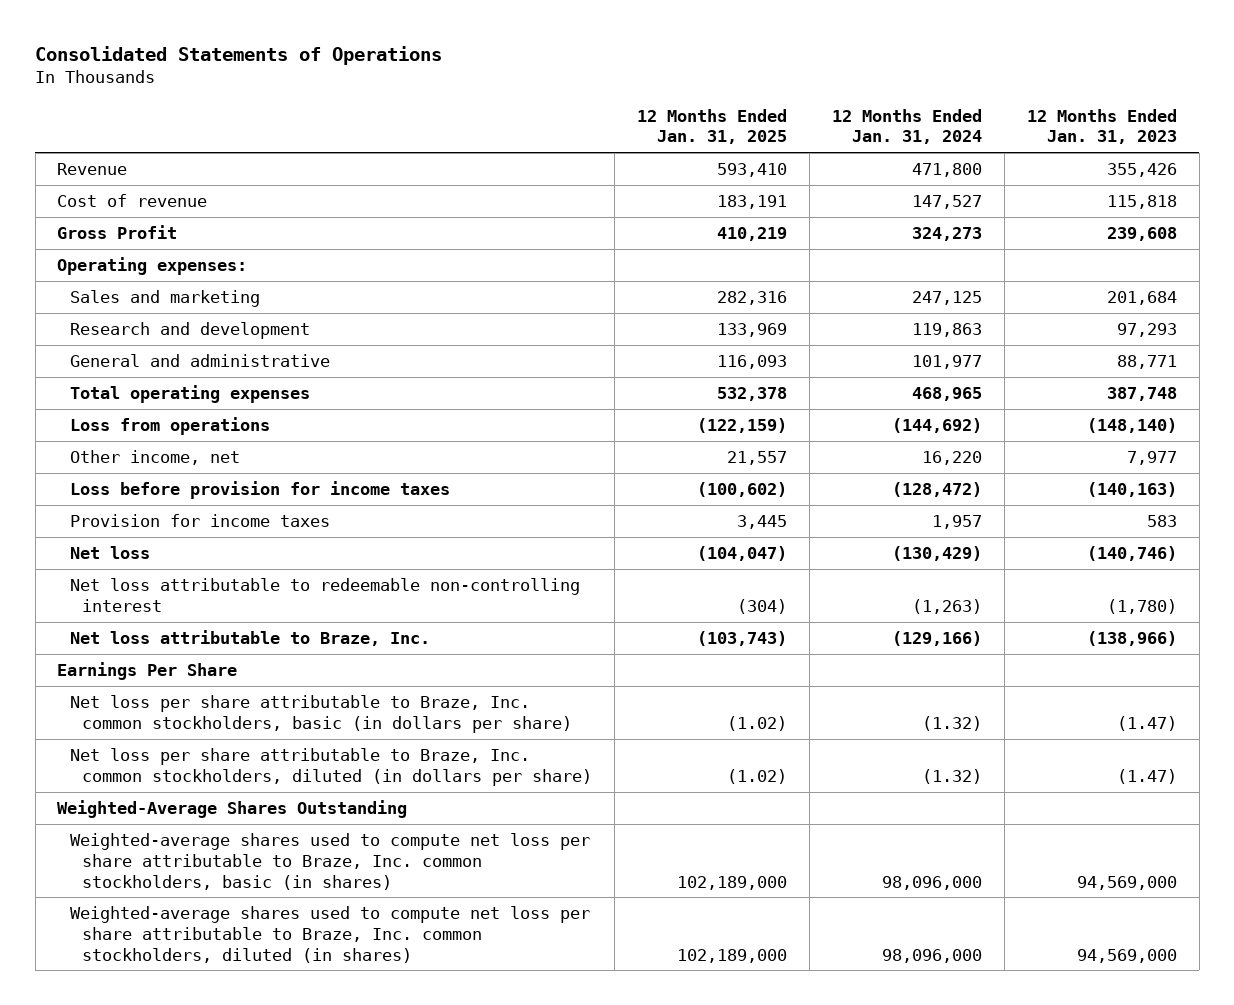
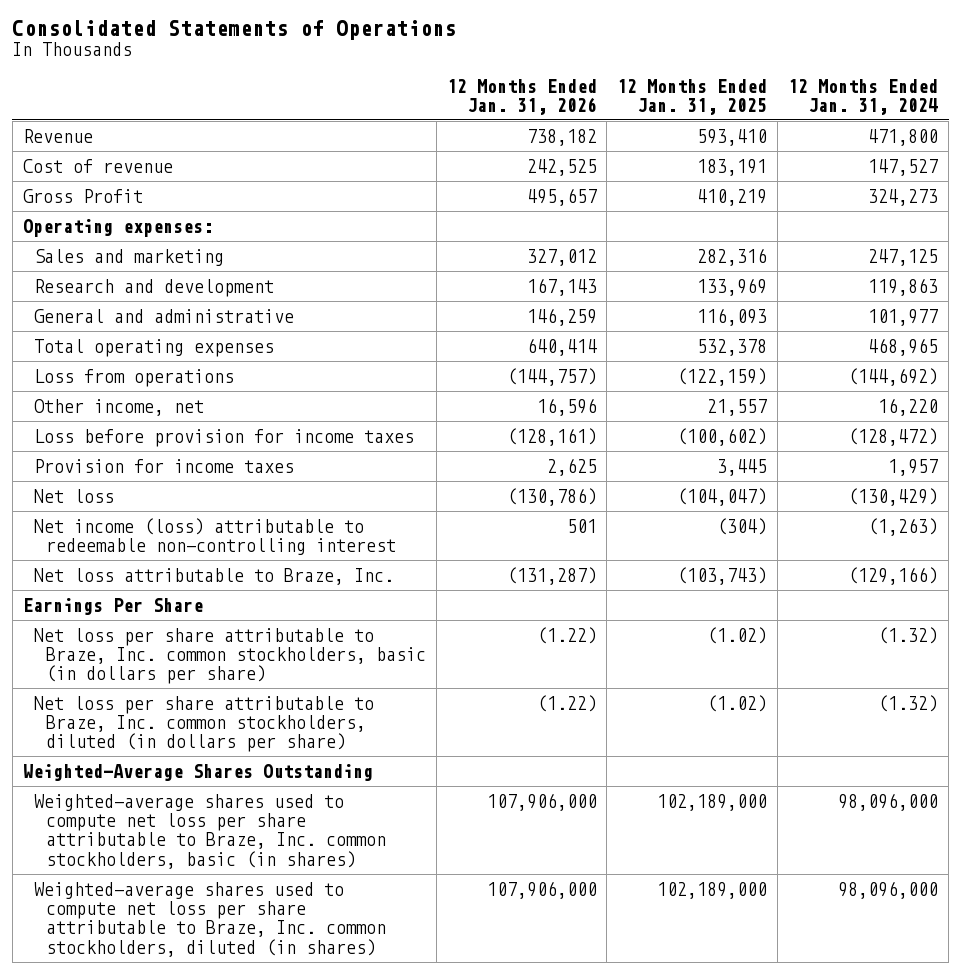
[1026,108,1177,145] 12 Months Ended Jan. 31, 2023 -> none
none -> [446,78,597,116] 12 Months Ended Jan. 31, 2026
[69,577,580,612] Net loss attributable to redeemable non-controlling interest -> [34,517,396,556] Net income (loss) attributable to redeemable non-controlling interest

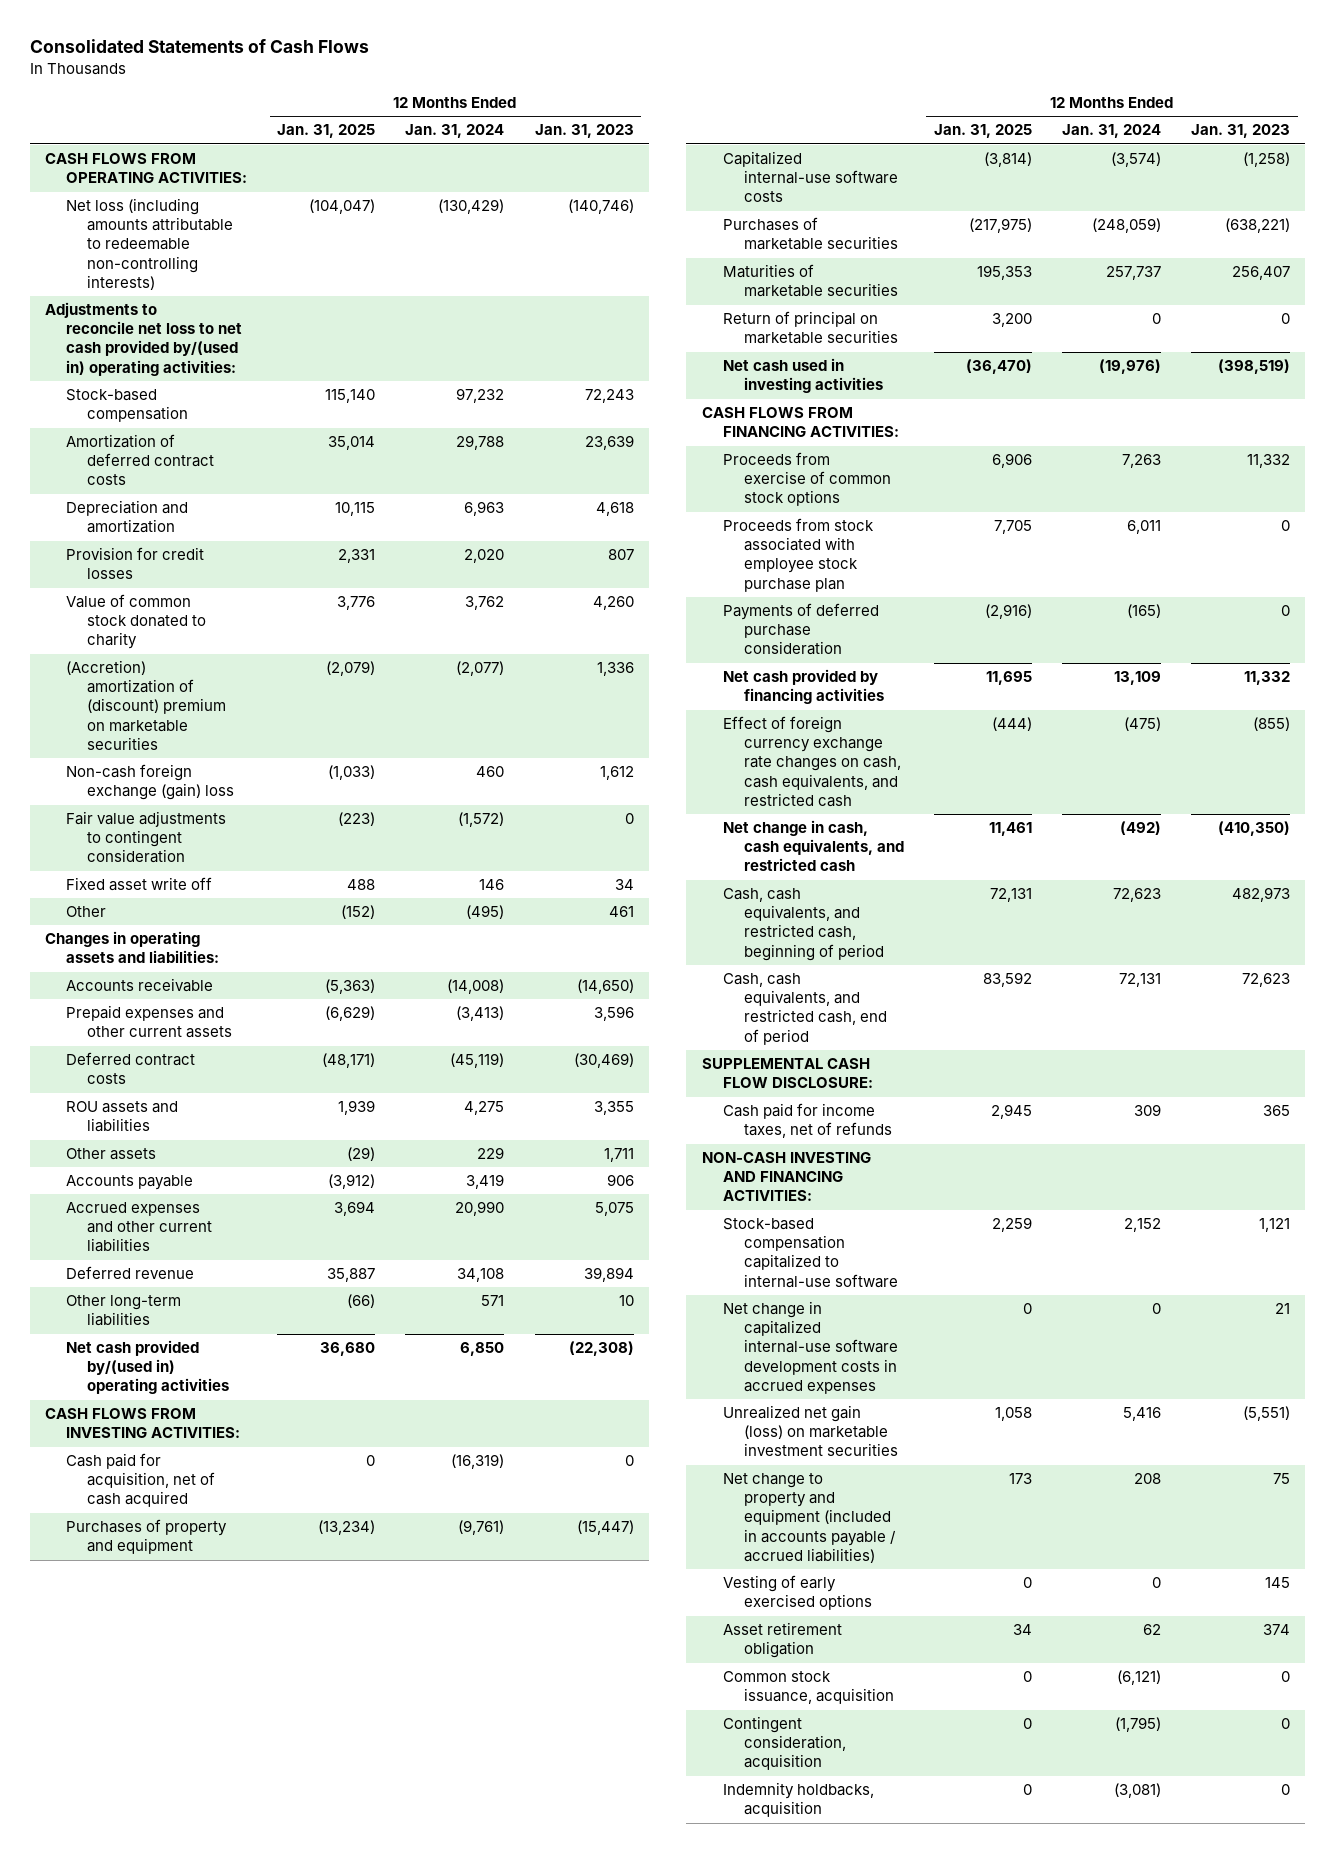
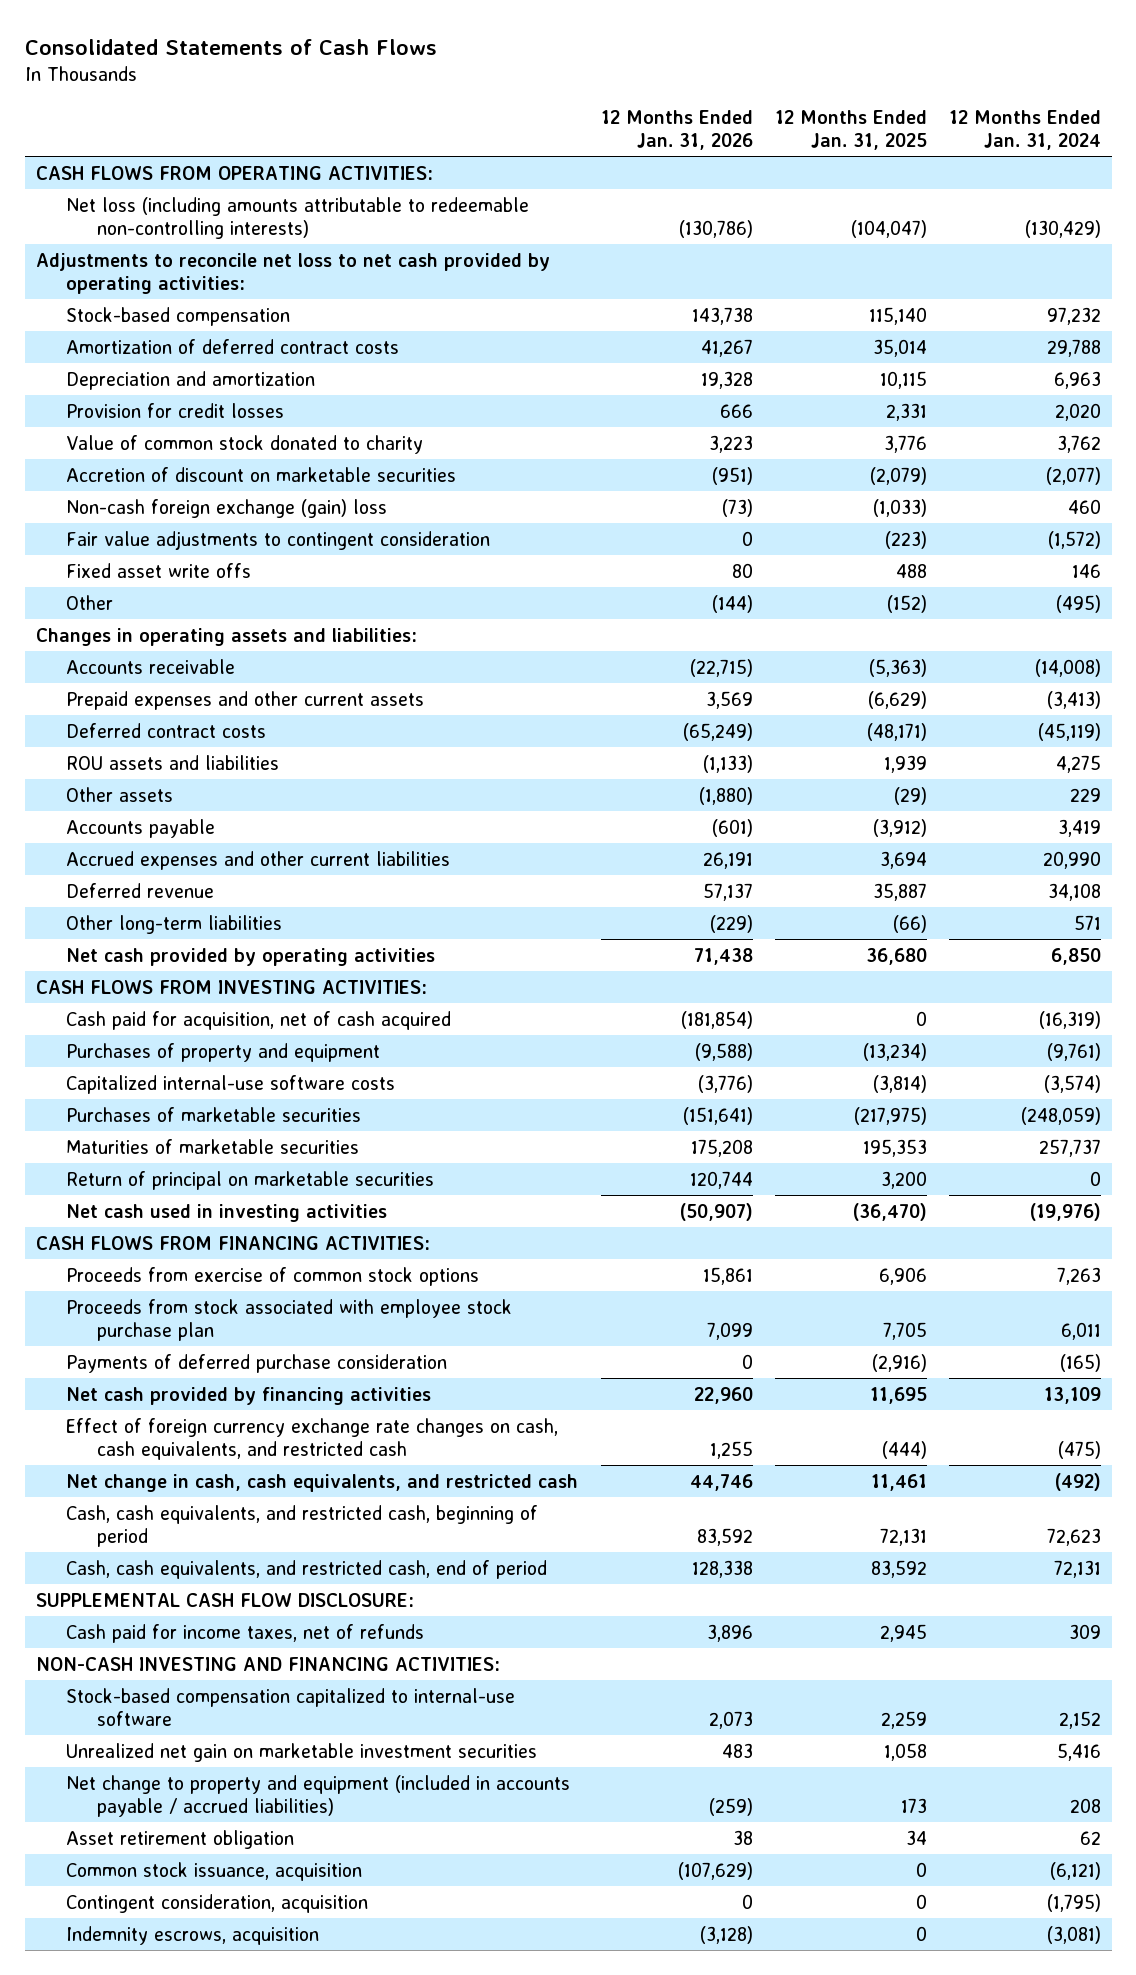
[534,124,634,139] Jan. 31, 2023 -> none
none -> [600,109,753,150] 12 Months Ended Jan. 31, 2026
[44,302,243,376] Adjustments to reconcile net loss to net cash provided by/(used in) operating activities: -> [35,252,550,294] Adjustments to reconcile net loss to net cash provided by operating activities:
[66,660,227,750] (Accretion) amortization of (discount) premium on marketable securities -> [66,466,457,482] Accretion of discount on marketable securities
[66,877,213,892] Fixed asset write off -> [66,562,252,578] Fixed asset write offs
[66,1340,230,1395] Net cash provided by/(used in) operating activities -> [66,947,436,966] Net cash provided by operating activities
[722,1301,898,1394] Net change in capitalized internal-use software development costs in accrued expenses -> none
[722,1405,898,1457] Unrealized net gain (loss) on marketable investment securities -> [66,1742,538,1762] Unrealized net gain on marketable investment securities
[722,1575,872,1611] Vesting of early exercised options -> none
[722,1782,874,1818] Indemnity holdbacks, acquisition -> [66,1925,320,1945] Indemnity escrows, acquisition

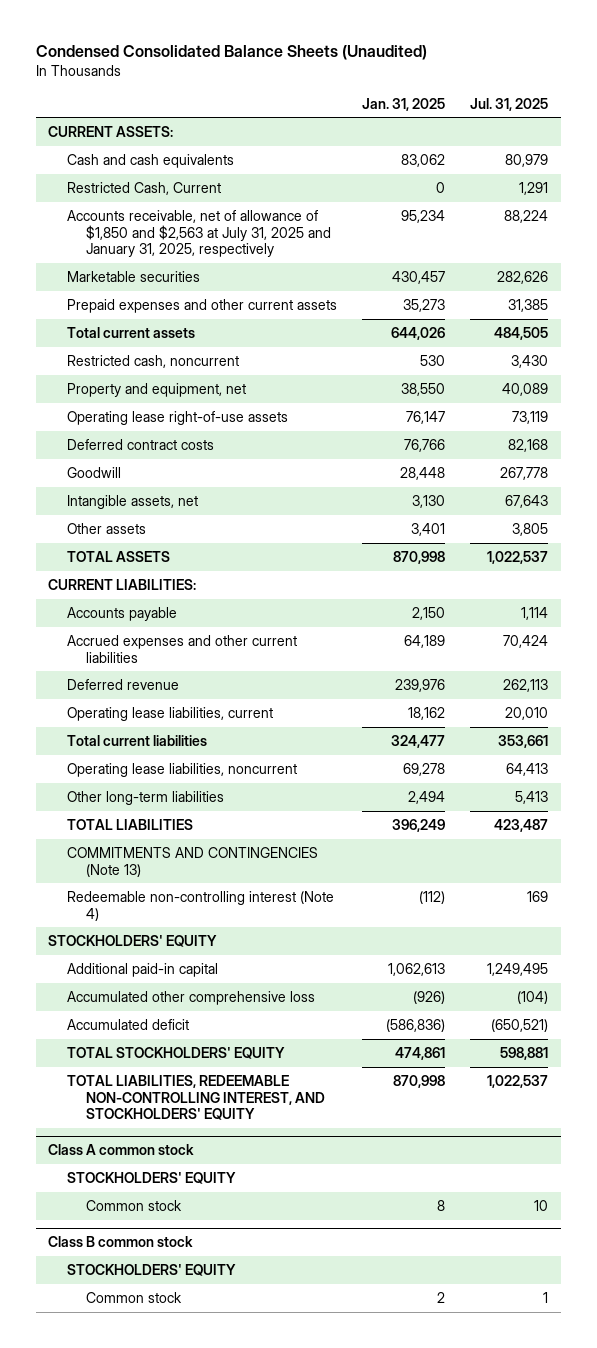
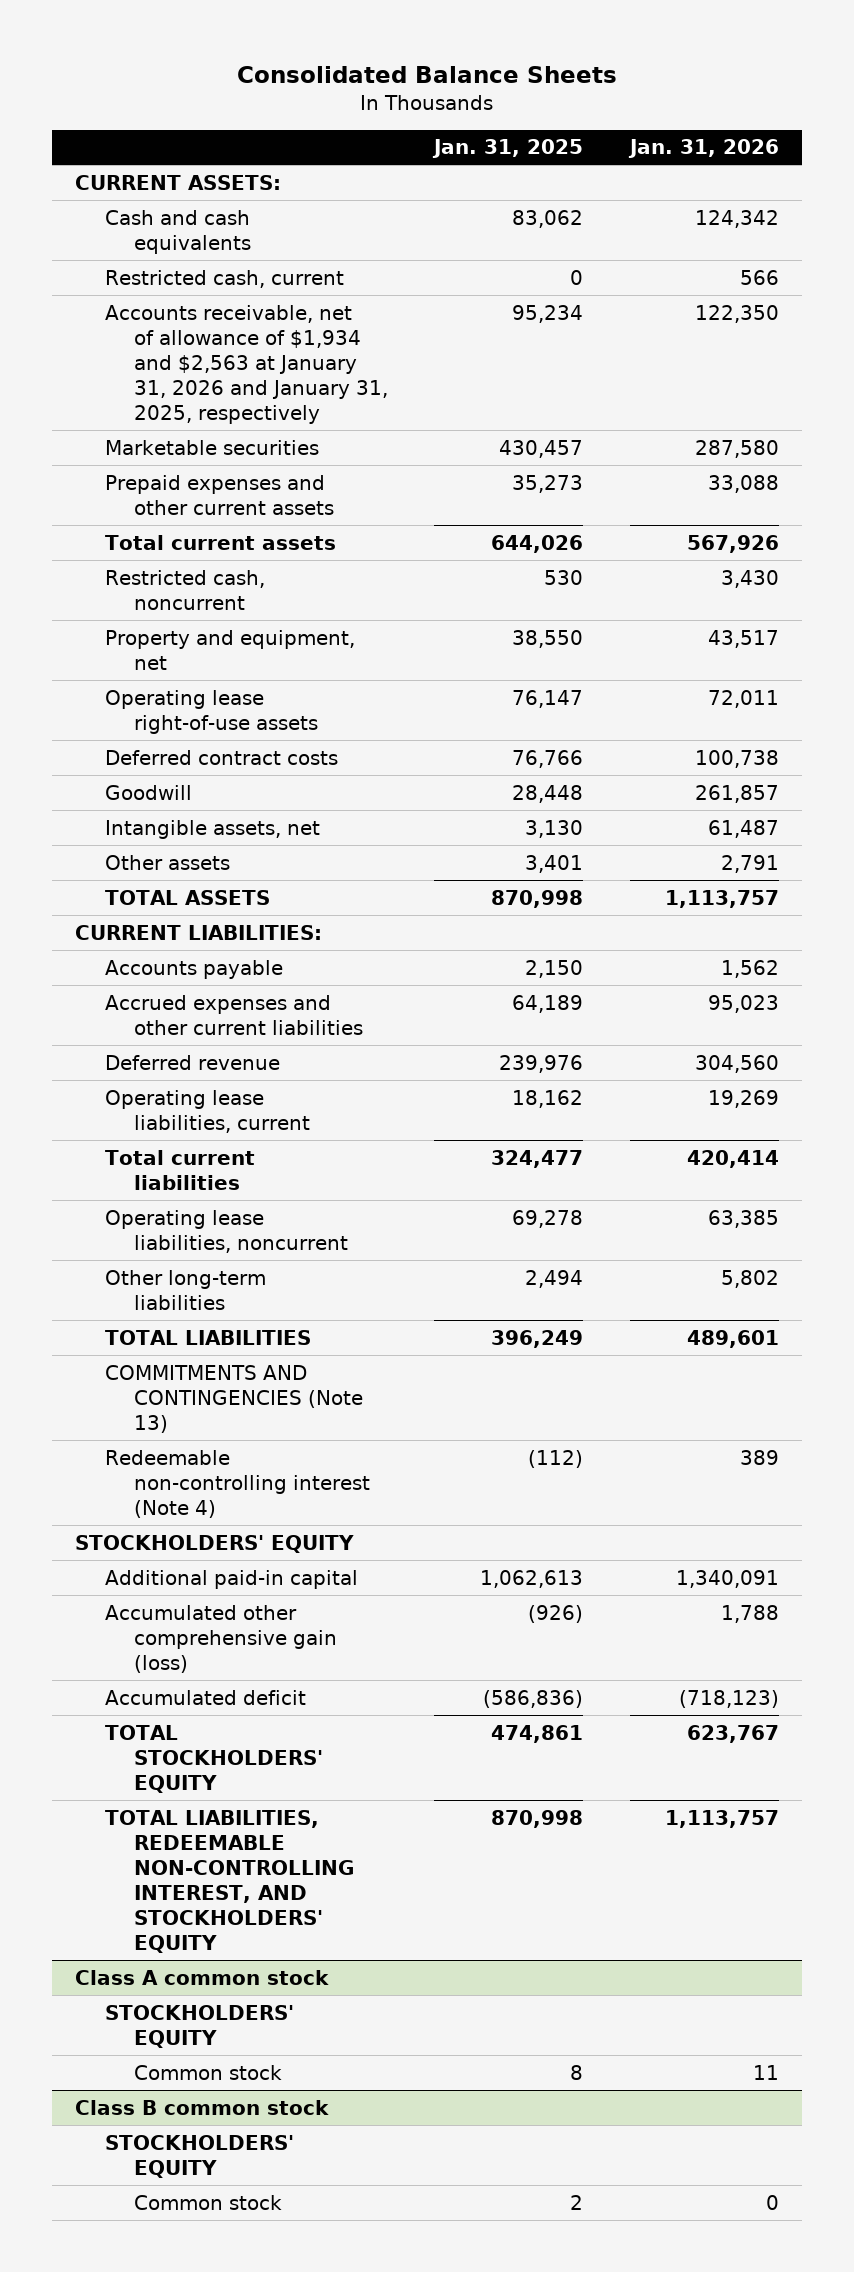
[35,45,427,61] Condensed Consolidated Balance Sheets (Unaudited) -> [237,66,618,84] Consolidated Balance Sheets
[470,97,549,111] Jul. 31, 2025 -> none
none -> [627,139,779,159] Jan. 31, 2026
[67,181,222,195] Restricted Cash, Current -> [104,269,344,288] Restricted cash, current
[67,209,331,258] Accounts receivable, net of allowance of $1,850 and $2,563 at July 31, 2025 and January 31, 2025, respectively -> [104,304,388,424] Accounts receivable, net of allowance of $1,934 and $2,563 at January 31, 2026 and January 31, 2025, respectively
[67,990,316,1005] Accumulated other comprehensive loss -> [104,1604,337,1673] Accumulated other comprehensive gain (loss)

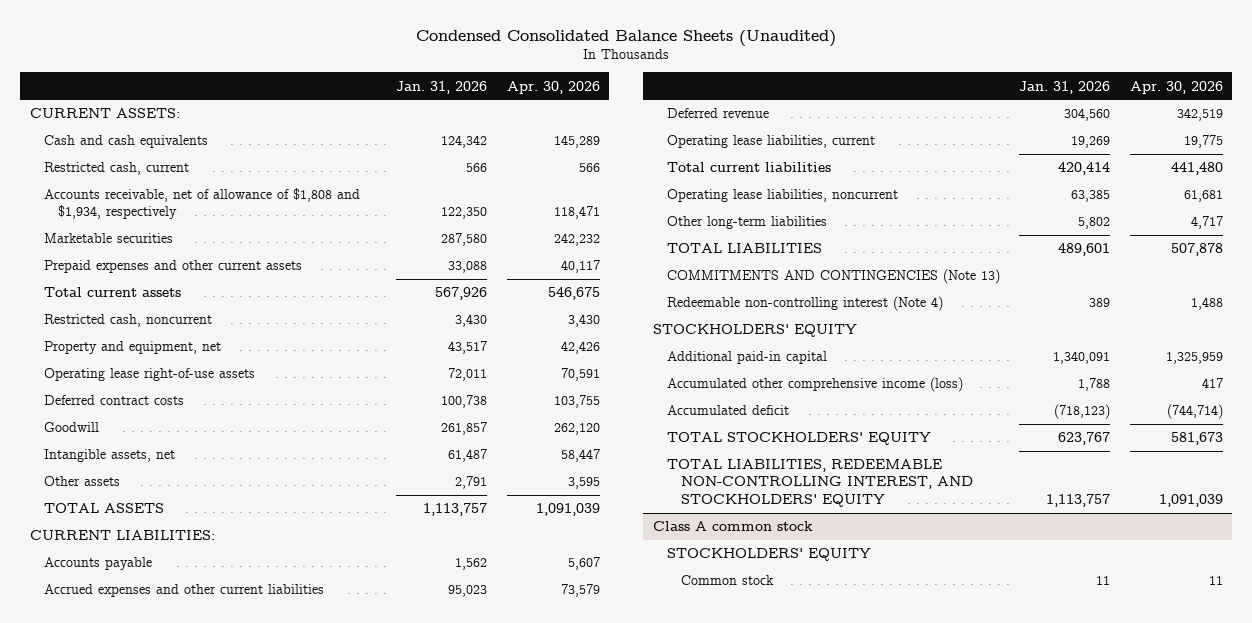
[237,66,618,84] Consolidated Balance Sheets -> [416,29,837,47] Condensed Consolidated Balance Sheets (Unaudited)
[432,139,584,159] Jan. 31, 2025 -> none
none -> [506,80,600,94] Apr. 30, 2026
[104,304,388,424] Accounts receivable, net of allowance of $1,934 and $2,563 at January 31, 2026 and January 31, 2025, respectively -> [44,188,361,220] Accounts receivable, net of allowance of $1,808 and $1,934, respectively
[104,1604,337,1673] Accumulated other comprehensive gain (loss) -> [666,377,963,393] Accumulated other comprehensive income (loss)
[75,2099,330,2115] Class B common stock -> none
[104,2134,294,2178] STOCKHOLDERS' EQUITY -> none
[133,2194,282,2210] Common stock -> none

